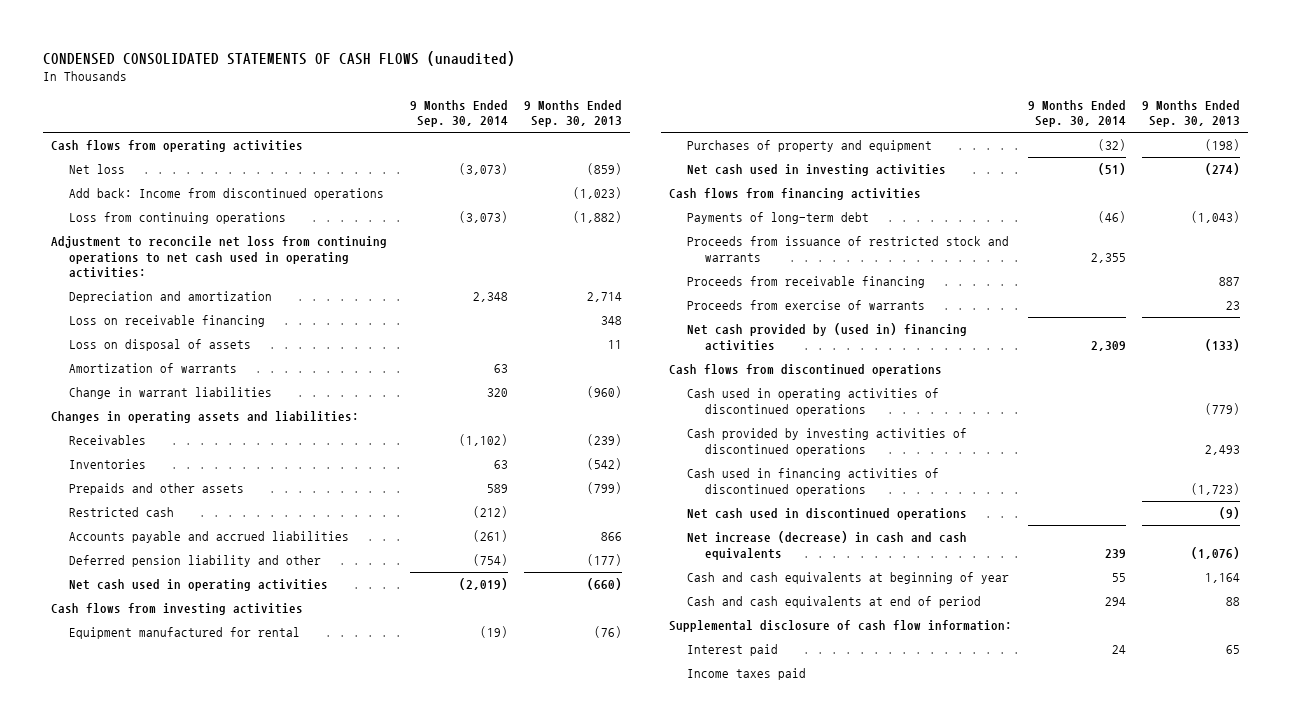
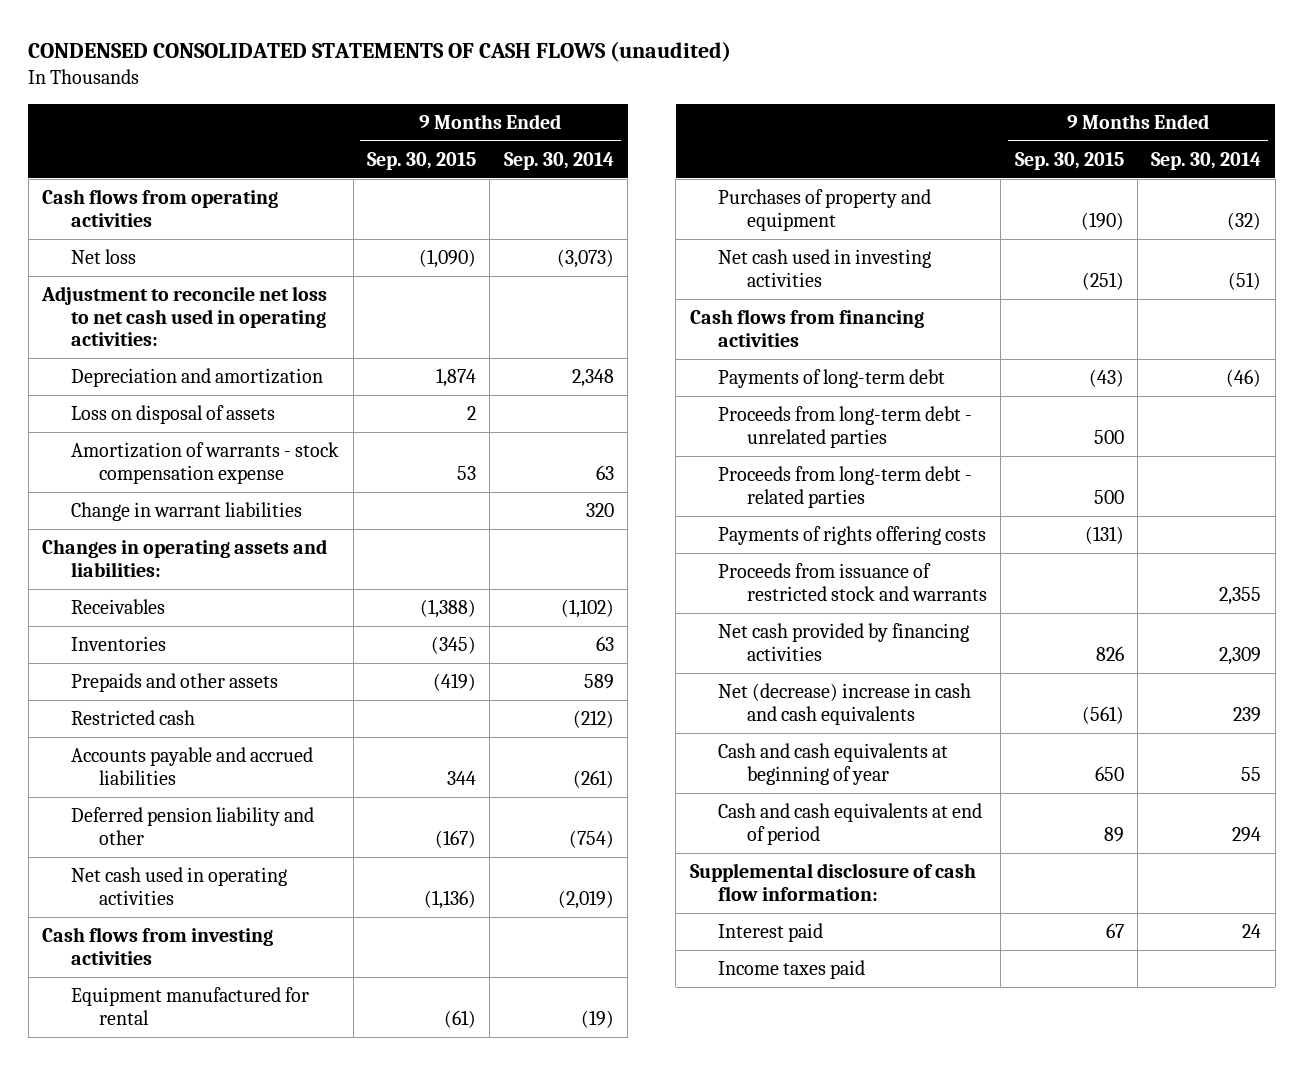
[523,99,622,127] 9 Months Ended Sep. 30, 2013 -> none
none -> [367,151,477,170] Sep. 30, 2015
[69,188,385,201] Add back: Income from discontinued operations -> none
[69,212,287,225] Loss from continuing operations -> none
[51,236,388,278] Adjustment to reconcile net loss from continuing operations to net cash used in operating activities: -> [41,286,328,347] Adjustment to reconcile net loss to net cash used in operating activities:
[69,315,266,328] Loss on receivable financing -> none
[69,363,238,374] Amortization of warrants -> [70,442,339,484] Amortization of warrants - stock compensation expense
none -> [718,406,973,448] Proceeds from long-term debt - unrelated parties
none -> [718,466,973,508] Proceeds from long-term debt - related parties
none -> [718,526,987,546] Payments of rights offering costs
[687,276,926,289] Proceeds from receivable financing -> none
[687,300,926,311] Proceeds from exercise of warrants -> none
[669,364,943,377] Cash flows from discontinued operations -> none
[687,388,940,416] Cash used in operating activities of discontinued operations -> none
[687,428,968,456] Cash provided by investing activities of discontinued operations -> none
[687,468,940,496] Cash used in financing activities of discontinued operations -> none
[687,508,968,521] Net cash used in discontinued operations -> none
[687,323,968,351] Net cash provided by (used in) financing activities -> [718,623,970,661] Net cash provided by financing activities
[687,531,968,560] Net increase (decrease) in cash and cash equivalents -> [718,683,972,725] Net (decrease) increase in cash and cash equivalents

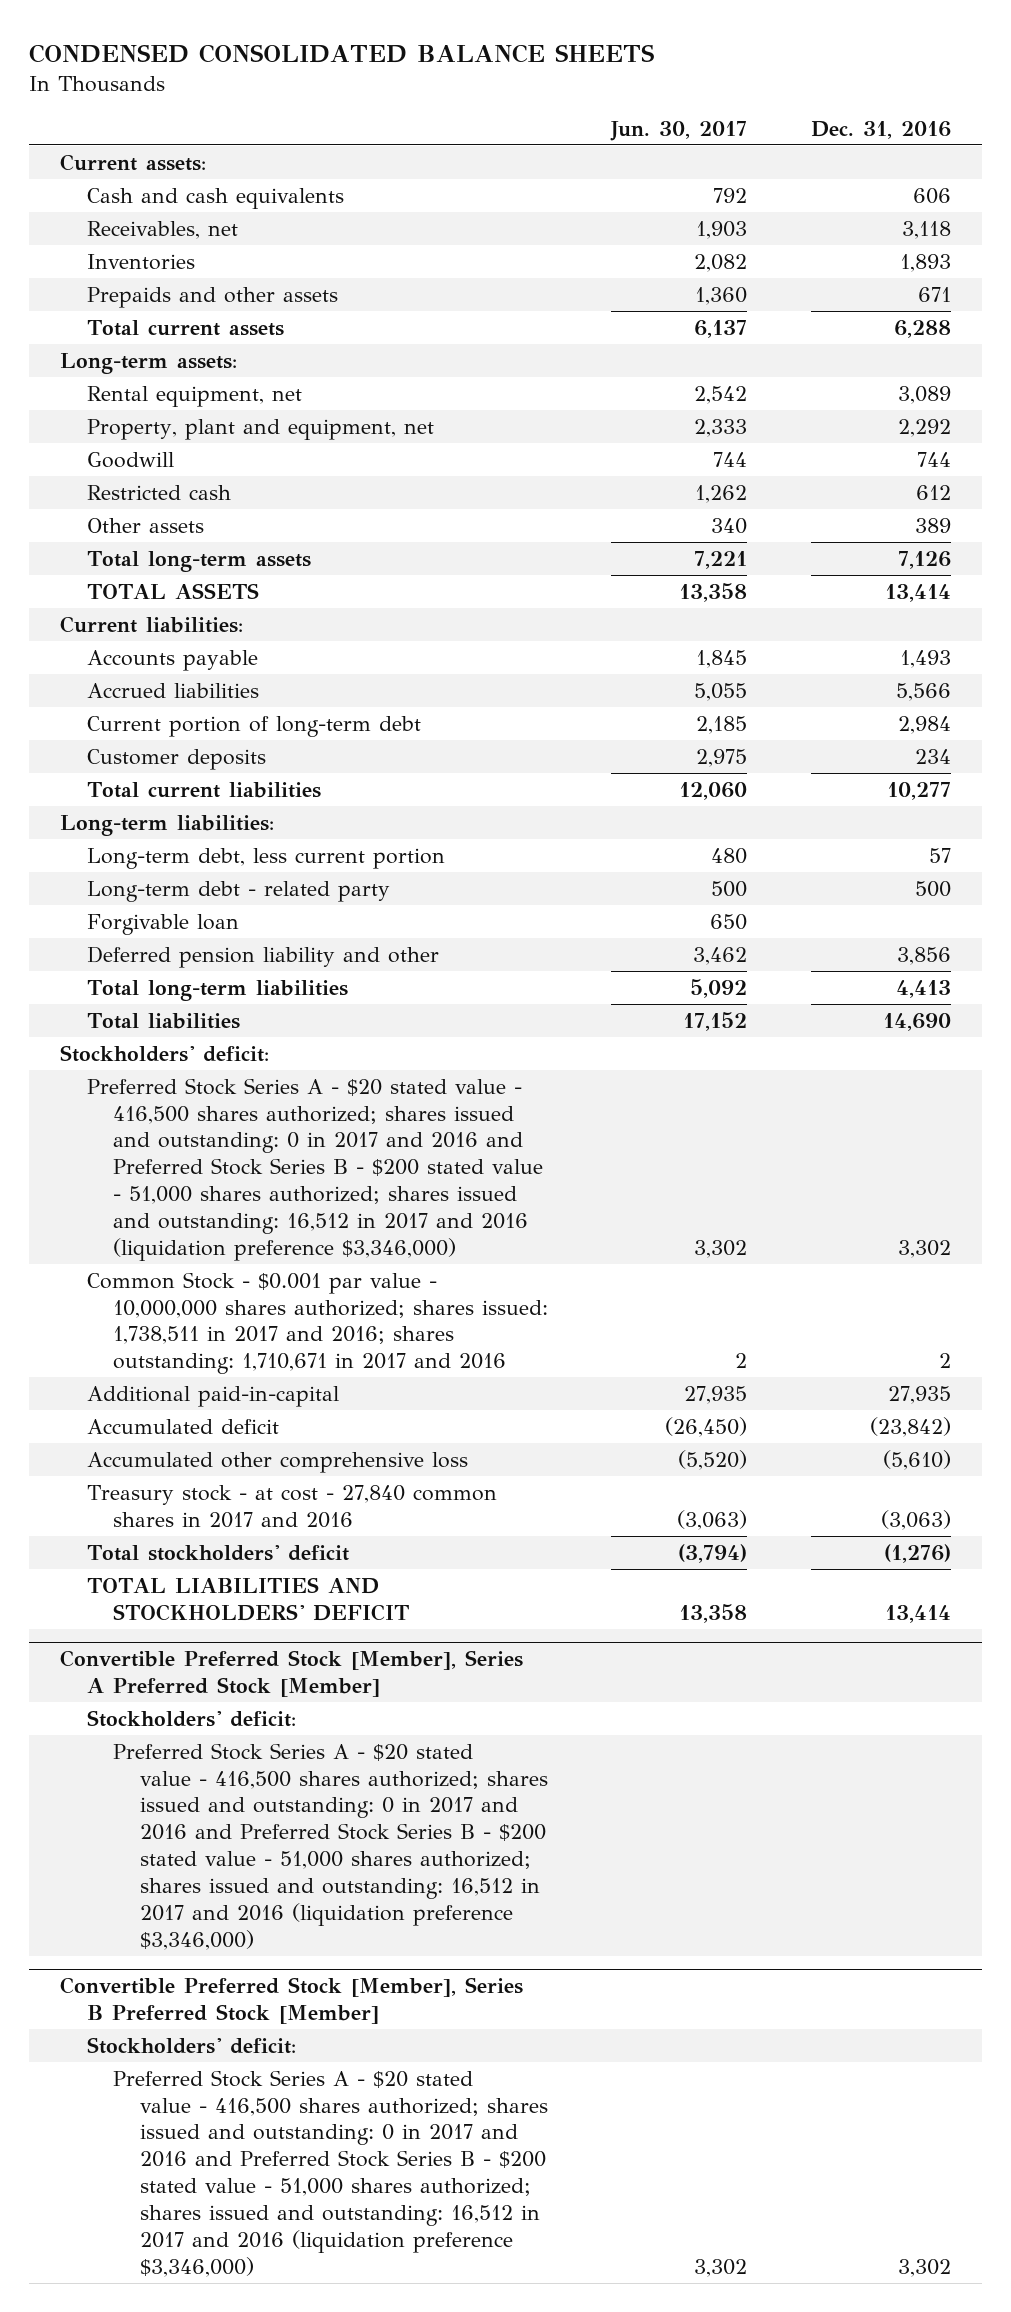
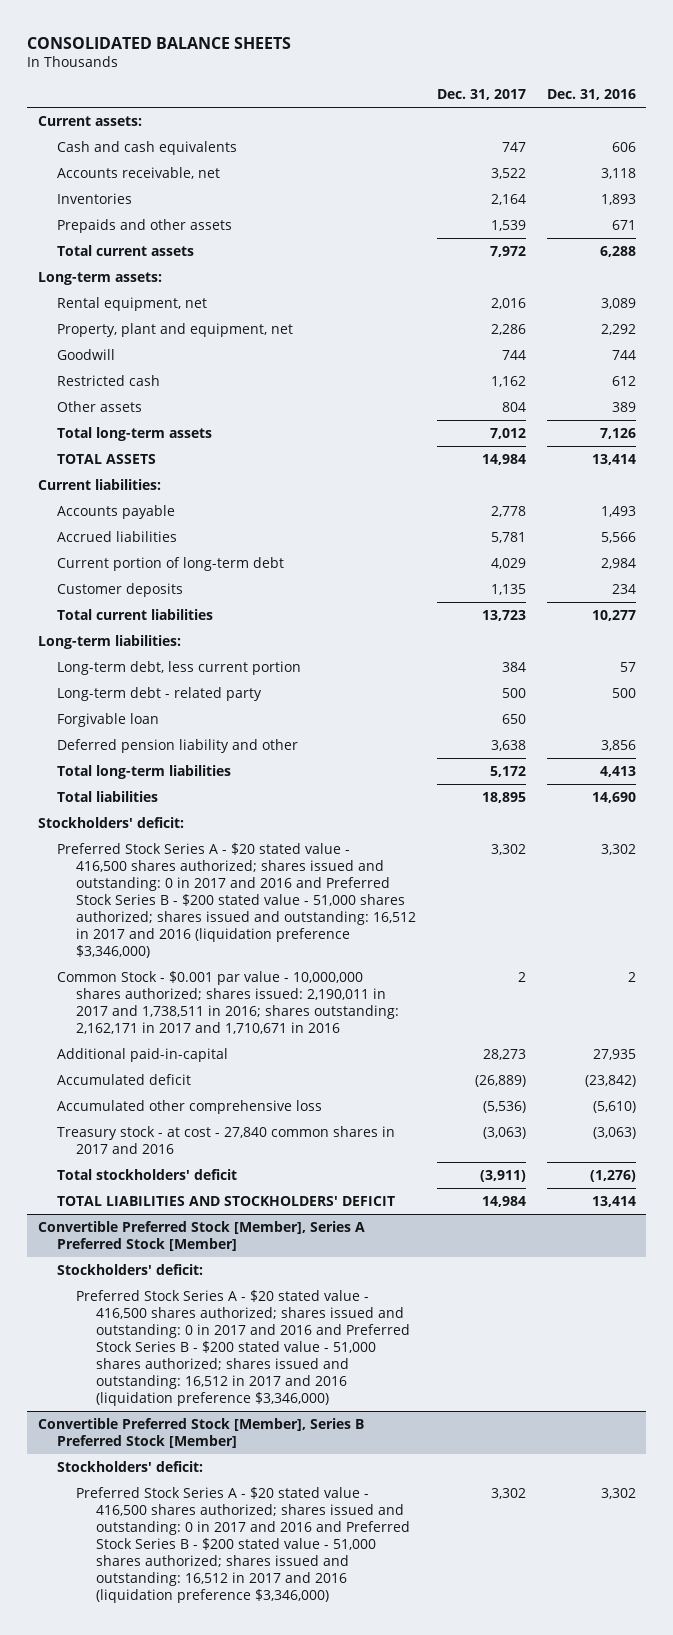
[28,43,654,63] CONDENSED CONSOLIDATED BALANCE SHEETS -> [27,36,292,49] CONSOLIDATED BALANCE SHEETS
[610,120,748,141] Jun. 30, 2017 -> none
none -> [437,89,527,101] Dec. 31, 2017
[86,220,238,239] Receivables, net -> [57,167,221,180] Accounts receivable, net
[86,1271,549,1375] Common Stock - $0.001 par value - 10,000,000 shares authorized; shares issued: 1,738,511 in 2017 and 2016; shares outstanding: 1,710,671 in 2017 and 2016 -> [57,971,400,1035] Common Stock - $0.001 par value - 10,000,000 shares authorized; shares issued: 2,190,011 in 2017 and 1,738,511 in 2016; shares outstanding: 2,162,171 in 2017 and 1,710,671 in 2016

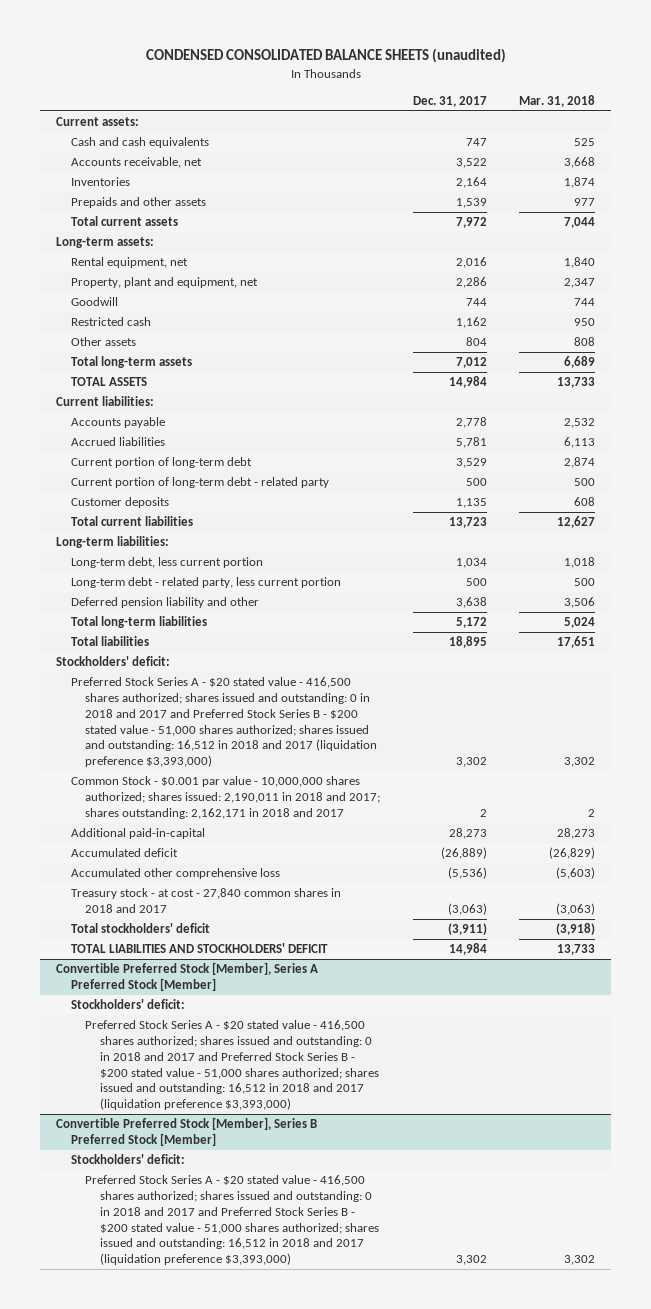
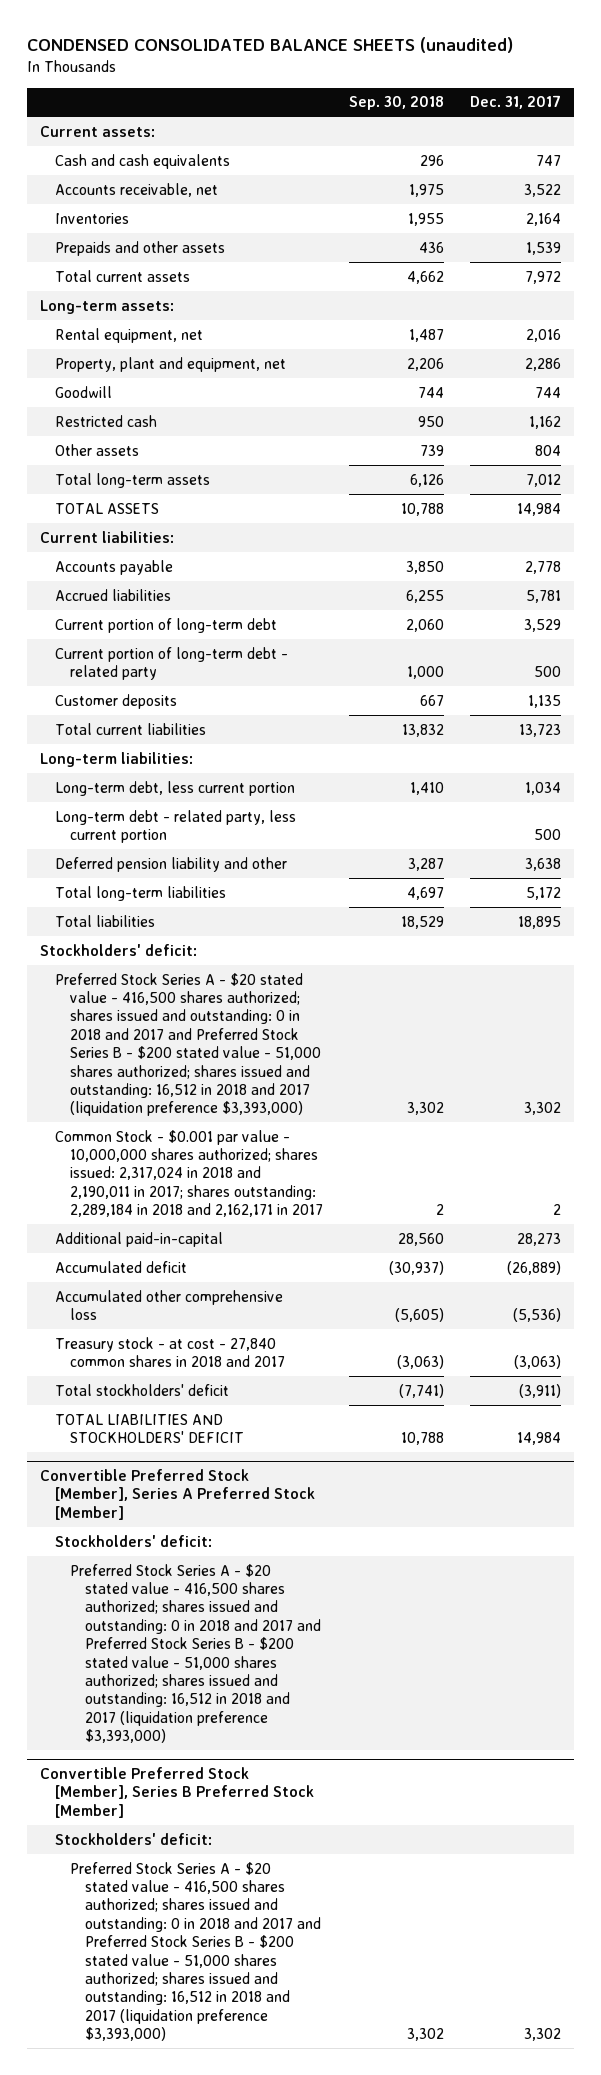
[518,95,595,108] Mar. 31, 2018 -> none
none -> [349,96,445,111] Sep. 30, 2018
[70,776,381,819] Common Stock - $0.001 par value - 10,000,000 shares authorized; shares issued: 2,190,011 in 2018 and 2017; shares outstanding: 2,162,171 in 2018 and 2017 -> [55,1129,324,1218] Common Stock - $0.001 par value - 10,000,000 shares authorized; shares issued: 2,317,024 in 2018 and 2,190,011 in 2017; shares outstanding: 2,289,184 in 2018 and 2,162,171 in 2017

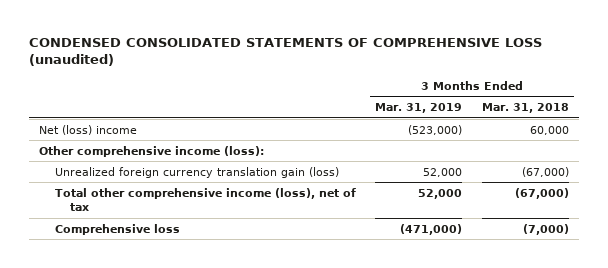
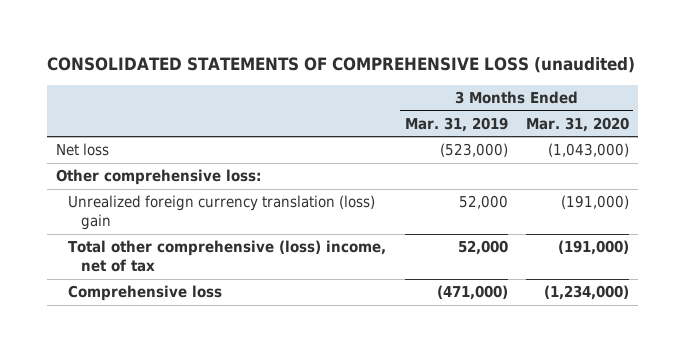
[29,37,543,66] CONDENSED CONSOLIDATED STATEMENTS OF COMPREHENSIVE LOSS (unaudited) -> [46,56,635,73] CONSOLIDATED STATEMENTS OF COMPREHENSIVE LOSS (unaudited)
[482,103,570,114] Mar. 31, 2018 -> none
none -> [525,116,629,132] Mar. 31, 2020
[39,124,138,135] Net (loss) income -> [55,143,109,157] Net loss
[39,145,265,157] Other comprehensive income (loss): -> [55,169,261,186] Other comprehensive loss:
[54,166,339,178] Unrealized foreign currency translation gain (loss) -> [68,195,376,231] Unrealized foreign currency translation (loss) gain
[54,187,356,212] Total other comprehensive income (loss), net of tax -> [68,240,387,273] Total other comprehensive (loss) income, net of tax

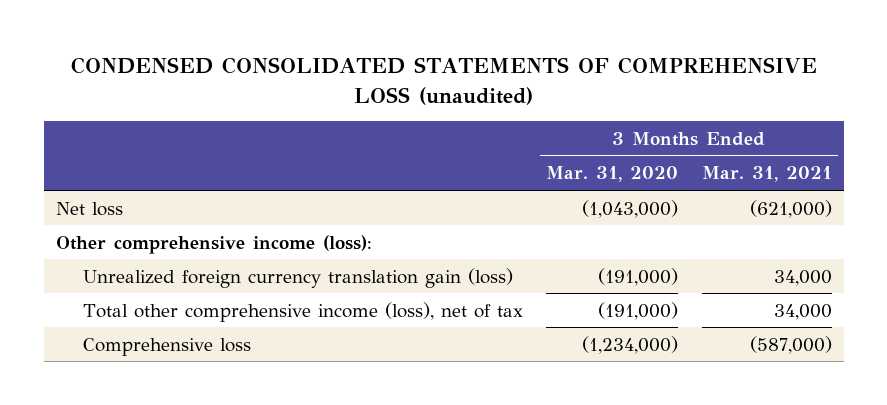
[46,56,635,73] CONSOLIDATED STATEMENTS OF COMPREHENSIVE LOSS (unaudited) -> [70,57,817,105] CONDENSED CONSOLIDATED STATEMENTS OF COMPREHENSIVE LOSS (unaudited)
[404,116,508,132] Mar. 31, 2019 -> none
none -> [701,166,832,183] Mar. 31, 2021
[55,169,261,186] Other comprehensive loss: -> [55,234,372,254] Other comprehensive income (loss):
[68,195,376,231] Unrealized foreign currency translation (loss) gain -> [82,267,513,288] Unrealized foreign currency translation gain (loss)
[68,240,387,273] Total other comprehensive (loss) income, net of tax -> [82,301,523,322] Total other comprehensive income (loss), net of tax

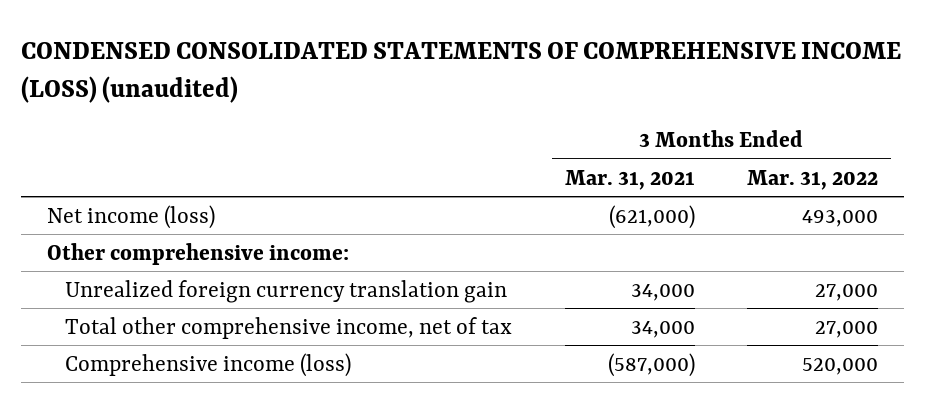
[70,57,817,105] CONDENSED CONSOLIDATED STATEMENTS OF COMPREHENSIVE LOSS (unaudited) -> [20,42,901,104] CONDENSED CONSOLIDATED STATEMENTS OF COMPREHENSIVE INCOME (LOSS) (unaudited)
[546,166,679,183] Mar. 31, 2020 -> none
none -> [747,169,879,190] Mar. 31, 2022
[55,201,123,216] Net loss -> [46,204,215,229] Net income (loss)
[55,234,372,254] Other comprehensive income (loss): -> [46,242,349,265] Other comprehensive income:
[82,267,513,288] Unrealized foreign currency translation gain (loss) -> [65,279,508,303] Unrealized foreign currency translation gain
[82,301,523,322] Total other comprehensive income (loss), net of tax -> [65,316,513,339] Total other comprehensive income, net of tax
[82,337,251,356] Comprehensive loss -> [65,352,352,377] Comprehensive income (loss)

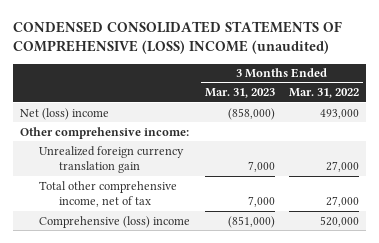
[20,42,901,104] CONDENSED CONSOLIDATED STATEMENTS OF COMPREHENSIVE INCOME (LOSS) (unaudited) -> [12,21,342,55] CONDENSED CONSOLIDATED STATEMENTS OF COMPREHENSIVE (LOSS) INCOME (unaudited)
[564,169,695,190] Mar. 31, 2021 -> none
none -> [204,88,275,99] Mar. 31, 2023
[46,204,215,229] Net income (loss) -> [19,107,109,120] Net (loss) income
[65,352,352,377] Comprehensive income (loss) -> [39,215,191,228] Comprehensive (loss) income

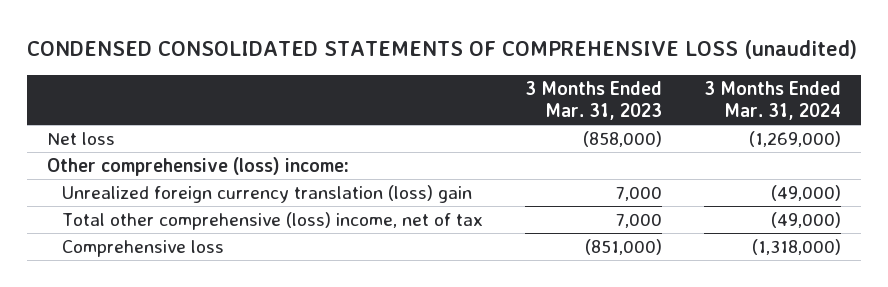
[12,21,342,55] CONDENSED CONSOLIDATED STATEMENTS OF COMPREHENSIVE (LOSS) INCOME (unaudited) -> [26,39,857,59] CONDENSED CONSOLIDATED STATEMENTS OF COMPREHENSIVE LOSS (unaudited)
[289,88,360,99] Mar. 31, 2022 -> none
none -> [703,80,841,121] 3 Months Ended Mar. 31, 2024
[19,107,109,120] Net (loss) income -> [47,132,116,146] Net loss
[19,126,189,139] Other comprehensive income: -> [47,157,350,177] Other comprehensive (loss) income:
[39,145,185,174] Unrealized foreign currency translation gain -> [62,185,473,204] Unrealized foreign currency translation (loss) gain
[39,180,178,208] Total other comprehensive income, net of tax -> [62,212,484,231] Total other comprehensive (loss) income, net of tax
[39,215,191,228] Comprehensive (loss) income -> [62,240,225,258] Comprehensive loss

